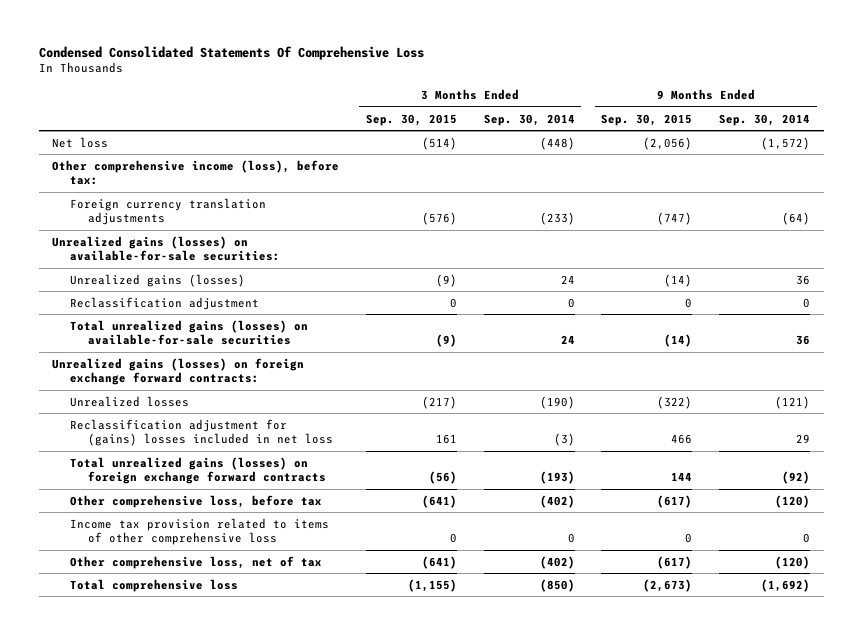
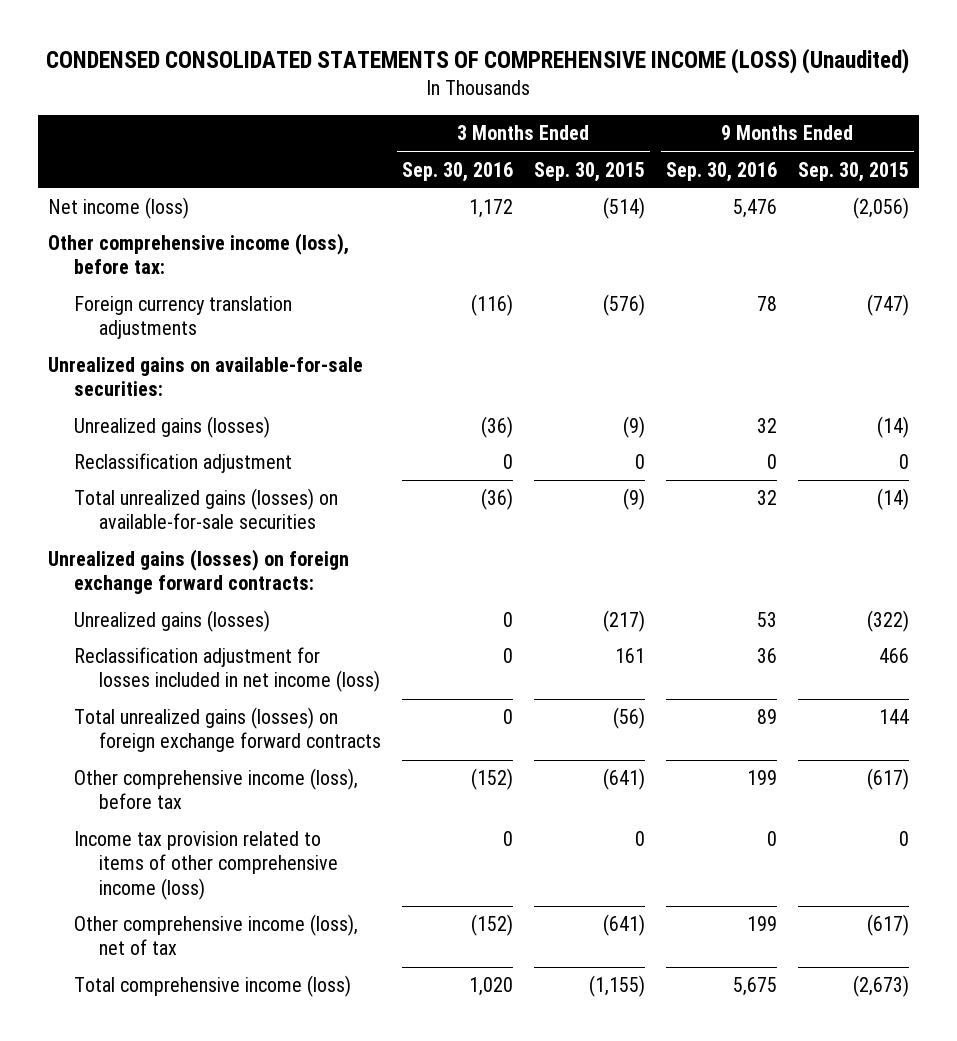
[38,45,424,60] Condensed Consolidated Statements Of Comprehensive Loss -> [46,48,910,75] CONDENSED CONSOLIDATED STATEMENTS OF COMPREHENSIVE INCOME (LOSS) (Unaudited)
[483,113,575,126] Sep. 30, 2014 -> none
[719,113,811,126] Sep. 30, 2014 -> none
none -> [401,161,513,182] Sep. 30, 2016
none -> [665,161,777,182] Sep. 30, 2016
[52,136,109,148] Net loss -> [48,197,190,220] Net income (loss)
[52,235,281,262] Unrealized gains (losses) on available-for-sale securities: -> [48,357,364,397] Unrealized gains on available-for-sale securities:
[70,395,190,407] Unrealized losses -> [73,610,270,633] Unrealized gains (losses)
[70,418,334,447] Reclassification adjustment for (gains) losses included in net loss -> [73,647,380,693] Reclassification adjustment for losses included in net income (loss)
[70,494,323,508] Other comprehensive loss, before tax -> [73,768,358,810] Other comprehensive income (loss), before tax
[70,517,330,546] Income tax provision related to items of other comprehensive loss -> [73,831,338,900] Income tax provision related to items of other comprehensive income (loss)
[70,555,323,569] Other comprehensive loss, net of tax -> [73,914,358,956] Other comprehensive income (loss), net of tax
[70,578,239,592] Total comprehensive loss -> [73,975,351,998] Total comprehensive income (loss)

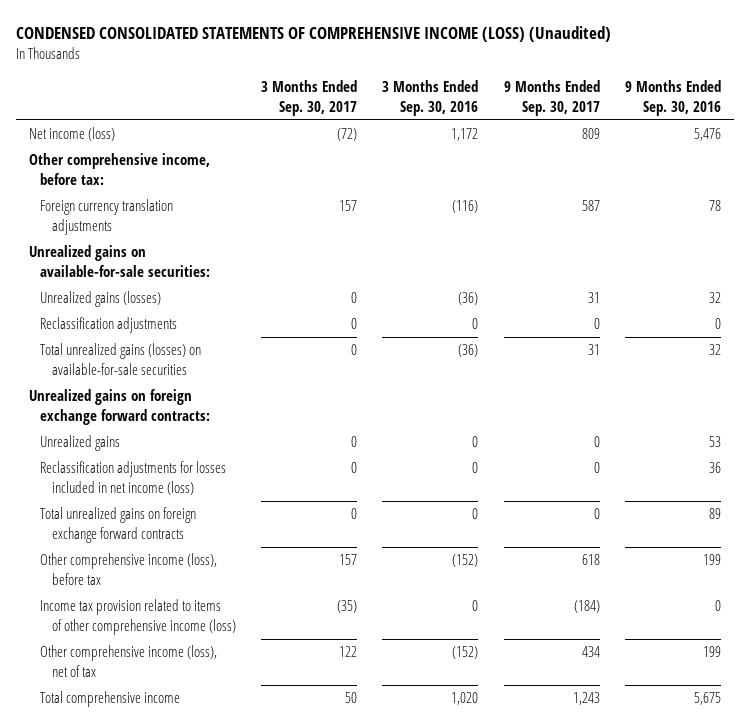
[533,161,645,182] Sep. 30, 2015 -> none
[797,161,909,182] Sep. 30, 2015 -> none
none -> [261,80,358,116] 3 Months Ended Sep. 30, 2017
none -> [503,80,600,116] 9 Months Ended Sep. 30, 2017
[48,233,350,275] Other comprehensive income (loss), before tax: -> [28,153,210,185] Other comprehensive income, before tax:
[73,453,292,474] Reclassification adjustment -> [40,317,178,334] Reclassification adjustments
[48,549,350,595] Unrealized gains (losses) on foreign exchange forward contracts: -> [28,389,211,425] Unrealized gains on foreign exchange forward contracts:
[73,610,270,633] Unrealized gains (losses) -> [40,435,121,452] Unrealized gains
[73,647,380,693] Reclassification adjustment for losses included in net income (loss) -> [40,461,227,495] Reclassification adjustments for losses included in net income (loss)
[73,707,381,753] Total unrealized gains (losses) on foreign exchange forward contracts -> [40,507,197,543] Total unrealized gains on foreign exchange forward contracts
[73,975,351,998] Total comprehensive income (loss) -> [40,691,181,708] Total comprehensive income

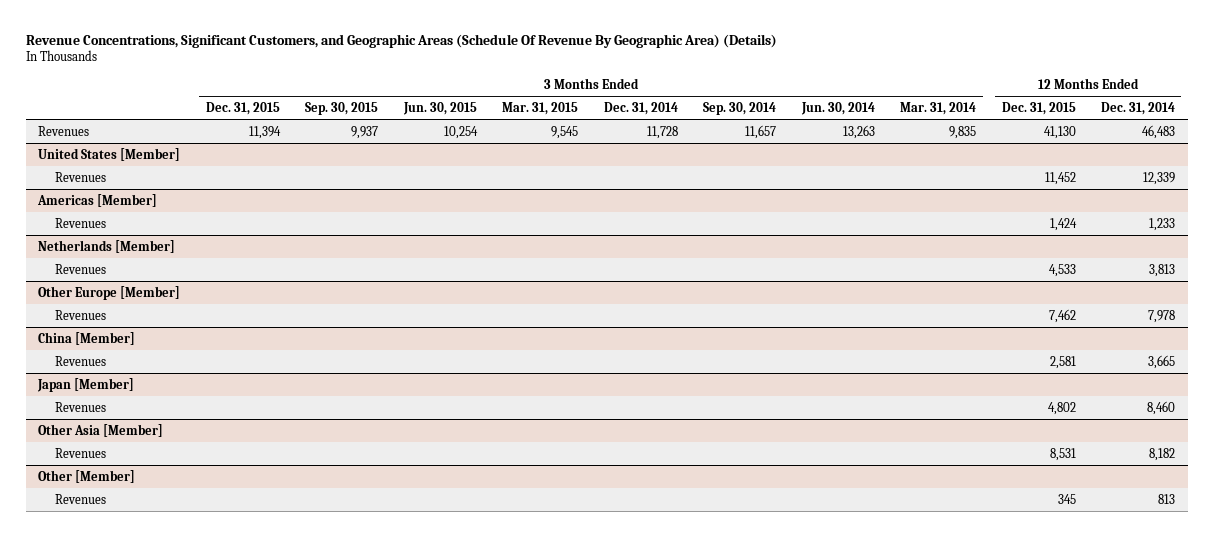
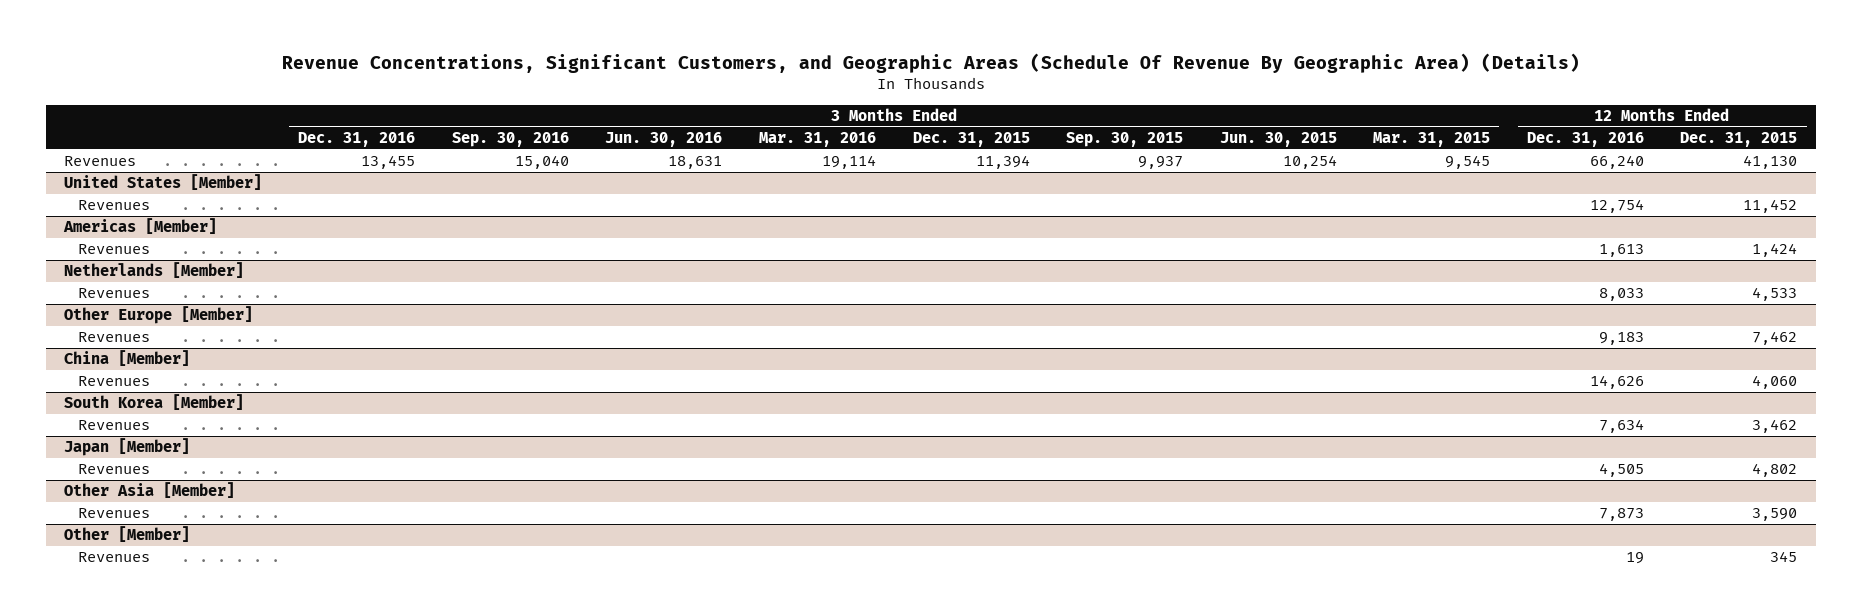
[603,101,678,115] Dec. 31, 2014 -> none
[703,101,777,115] Sep. 30, 2014 -> none
[800,101,875,115] Jun. 30, 2014 -> none
[900,101,977,115] Mar. 31, 2014 -> none
[1101,101,1176,115] Dec. 31, 2014 -> none
none -> [298,131,416,147] Dec. 31, 2016
none -> [451,131,569,147] Sep. 30, 2016
none -> [605,131,723,147] Jun. 30, 2016
none -> [759,131,877,147] Mar. 31, 2016
none -> [1526,131,1644,147] Dec. 31, 2016
[1049,355,1076,369] 2,581 -> [1752,375,1798,390] 4,060
none -> [63,394,244,411] South Korea [Member]
none -> [77,420,150,431] Revenues
[1049,447,1076,461] 8,531 -> [1752,508,1798,522] 3,590

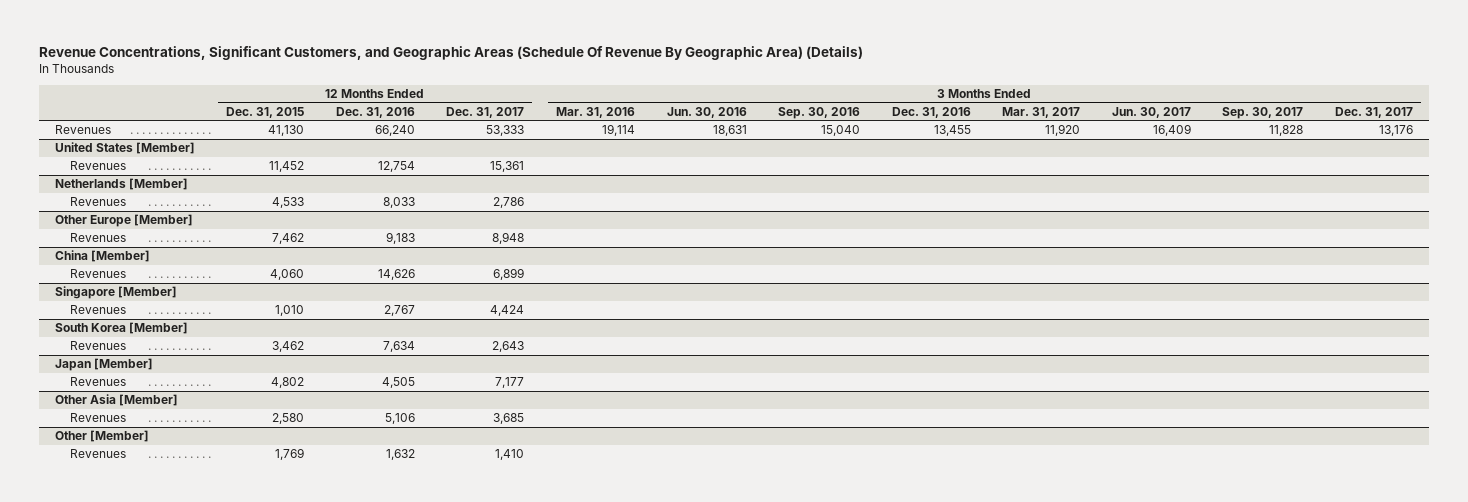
[912,131,1030,147] Dec. 31, 2015 -> none
[1066,131,1184,147] Sep. 30, 2015 -> none
[1219,131,1337,147] Jun. 30, 2015 -> none
[1373,131,1491,147] Mar. 31, 2015 -> none
none -> [446,106,525,118] Dec. 31, 2017
none -> [1002,106,1081,118] Mar. 31, 2017
none -> [1111,106,1191,118] Jun. 30, 2017
none -> [1222,106,1304,119] Sep. 30, 2017
none -> [1334,106,1413,118] Dec. 31, 2017
[62,218,217,235] Americas [Member] -> none
[77,244,150,255] Revenues -> none
none -> [54,286,177,300] Singapore [Member]
none -> [70,305,127,315] Revenues
[1598,508,1644,522] 7,873 -> [384,413,415,425] 5,106
[1752,508,1798,522] 3,590 -> [272,413,305,425] 2,580
[1625,552,1644,565] 19 -> [385,449,415,461] 1,632
[1770,551,1798,563] 345 -> [275,448,305,461] 1,769

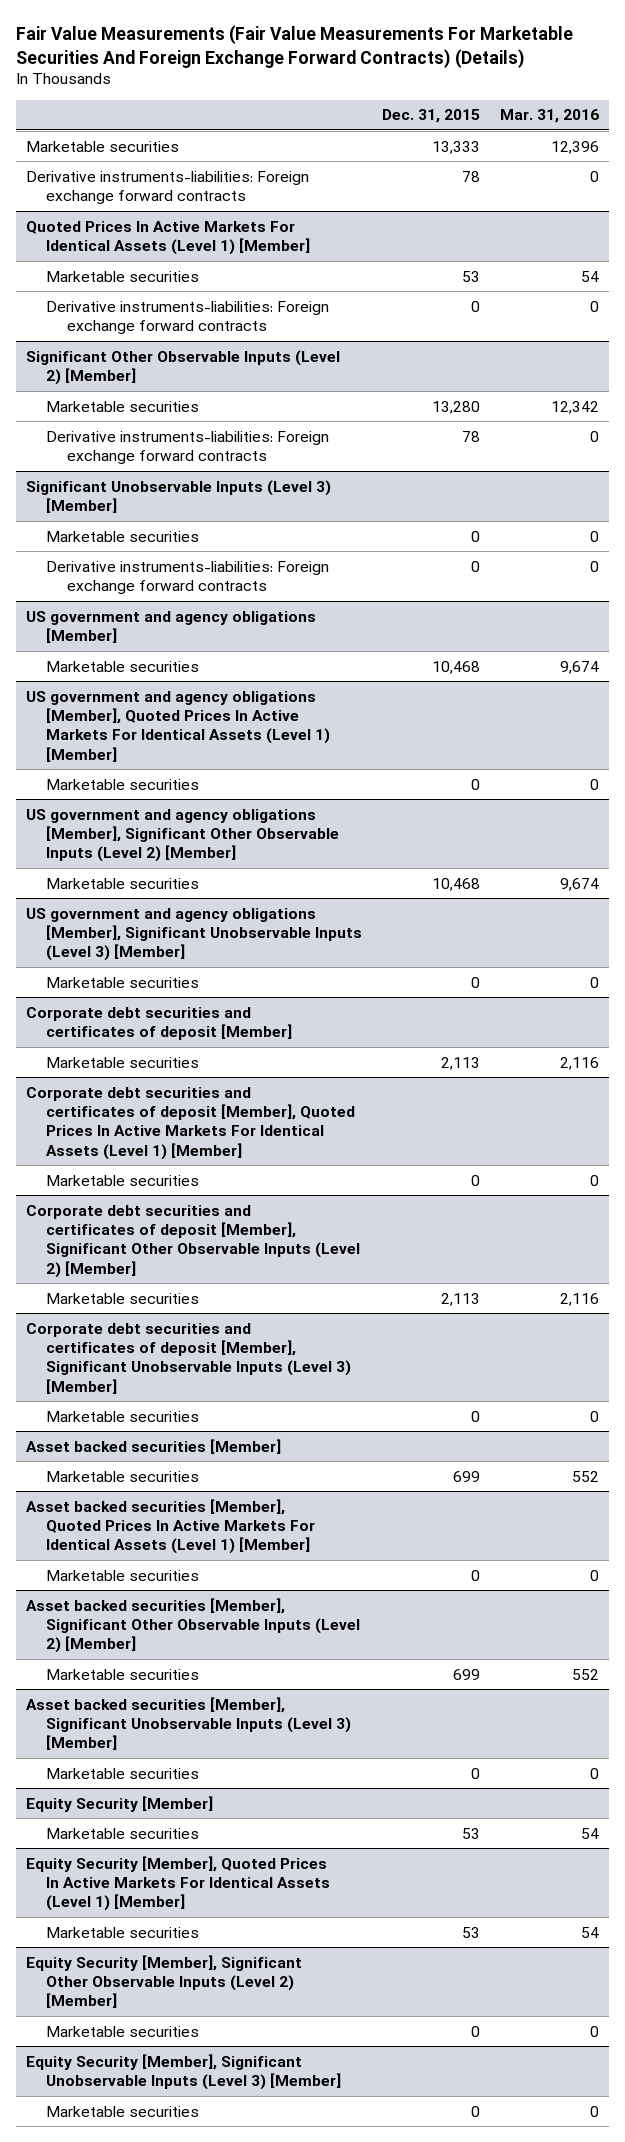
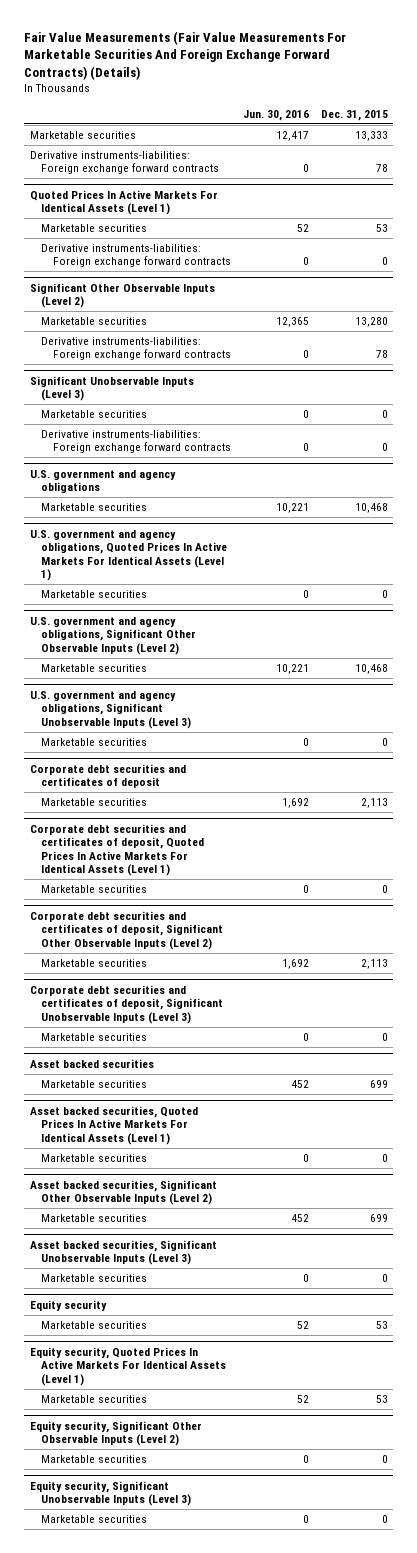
[500,109,600,124] Mar. 31, 2016 -> none
none -> [242,109,309,121] Jun. 30, 2016
[25,220,311,255] Quoted Prices In Active Markets For Identical Assets (Level 1) [Member] -> [29,189,218,216] Quoted Prices In Active Markets For Identical Assets (Level 1)
[25,349,340,385] Significant Other Observable Inputs (Level 2) [Member] -> [29,282,215,309] Significant Other Observable Inputs (Level 2)
[25,479,331,513] Significant Unobservable Inputs (Level 3) [Member] -> [29,375,194,402] Significant Unobservable Inputs (Level 3)
[25,610,316,643] US government and agency obligations [Member] -> [29,469,176,494] U.S. government and agency obligations
[25,690,331,762] US government and agency obligations [Member], Quoted Prices In Active Markets For Identical Assets (Level 1) [Member] -> [29,529,228,582] U.S. government and agency obligations, Quoted Prices In Active Markets For Identical Assets (Level 1)
[25,808,340,863] US government and agency obligations [Member], Significant Other Observable Inputs (Level 2) [Member] -> [29,616,197,655] U.S. government and agency obligations, Significant Other Observable Inputs (Level 2)
[25,907,363,962] US government and agency obligations [Member], Significant Unobservable Inputs (Level 3) [Member] -> [29,690,192,729] U.S. government and agency obligations, Significant Unobservable Inputs (Level 3)
[25,1006,293,1040] Corporate debt securities and certificates of deposit [Member] -> [29,763,186,789] Corporate debt securities and certificates of deposit
[25,1086,356,1160] Corporate debt securities and certificates of deposit [Member], Quoted Prices In Active Markets For Identical Assets (Level 1) [Member] -> [29,823,205,877] Corporate debt securities and certificates of deposit, Quoted Prices In Active Markets For Identical Assets (Level 1)
[25,1204,361,1278] Corporate debt securities and certificates of deposit [Member], Significant Other Observable Inputs (Level 2) [Member] -> [29,910,224,950] Corporate debt securities and certificates of deposit, Significant Other Observable Inputs (Level 2)
[25,1322,352,1394] Corporate debt securities and certificates of deposit [Member], Significant Unobservable Inputs (Level 3) [Member] -> [29,984,224,1024] Corporate debt securities and certificates of deposit, Significant Unobservable Inputs (Level 3)
[25,1438,281,1454] Asset backed securities [Member] -> [29,1058,154,1068] Asset backed securities
[25,1498,316,1555] Asset backed securities [Member], Quoted Prices In Active Markets For Identical Assets (Level 1) [Member] -> [29,1105,198,1145] Asset backed securities, Quoted Prices In Active Markets For Identical Assets (Level 1)
[25,1597,361,1654] Asset backed securities [Member], Significant Other Observable Inputs (Level 2) [Member] -> [29,1179,217,1206] Asset backed securities, Significant Other Observable Inputs (Level 2)
[25,1696,352,1751] Asset backed securities [Member], Significant Unobservable Inputs (Level 3) [Member] -> [29,1239,217,1266] Asset backed securities, Significant Unobservable Inputs (Level 3)
[25,1795,213,1812] Equity Security [Member] -> [29,1299,107,1311] Equity security
[25,1855,331,1912] Equity Security [Member], Quoted Prices In Active Markets For Identical Assets (Level 1) [Member] -> [29,1346,227,1386] Equity security, Quoted Prices In Active Markets For Identical Assets (Level 1)
[25,1954,302,2009] Equity Security [Member], Significant Other Observable Inputs (Level 2) [Member] -> [29,1420,202,1447] Equity security, Significant Other Observable Inputs (Level 2)
[25,2053,342,2090] Equity Security [Member], Significant Unobservable Inputs (Level 3) [Member] -> [29,1480,192,1507] Equity security, Significant Unobservable Inputs (Level 3)

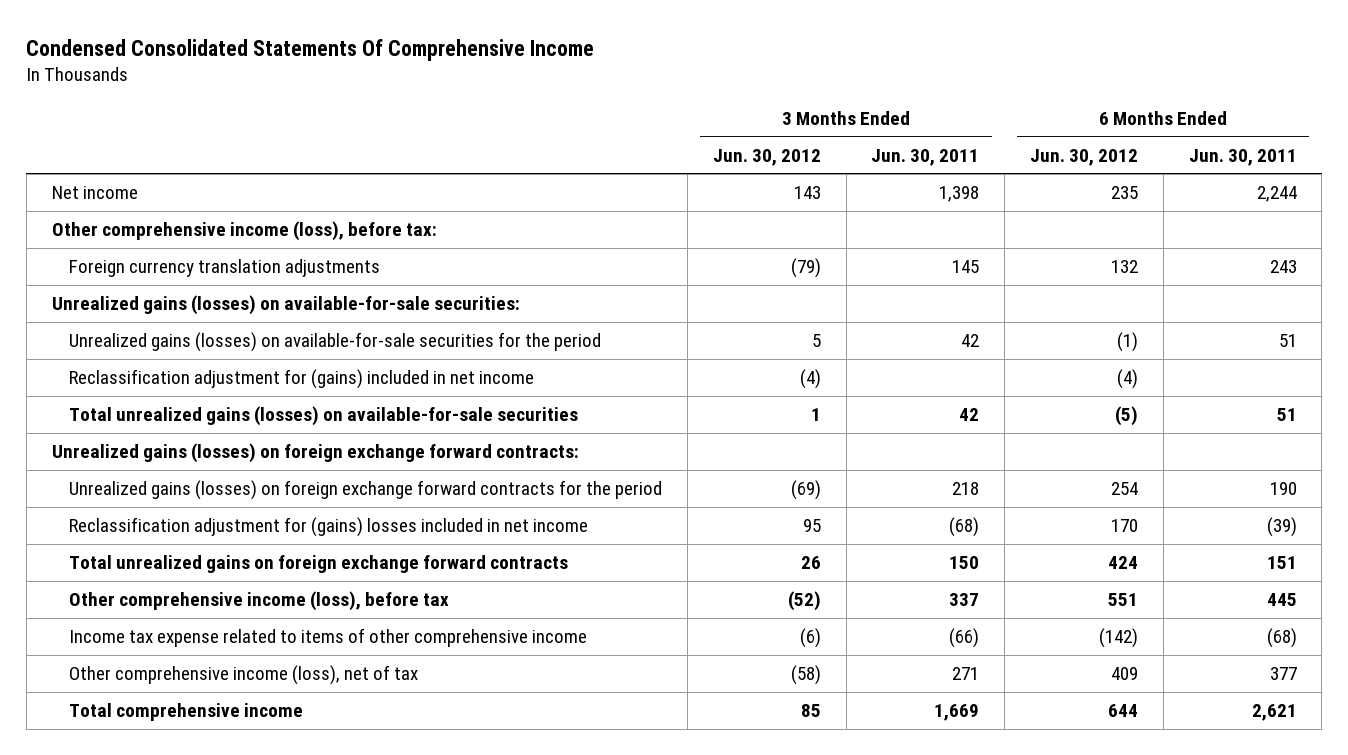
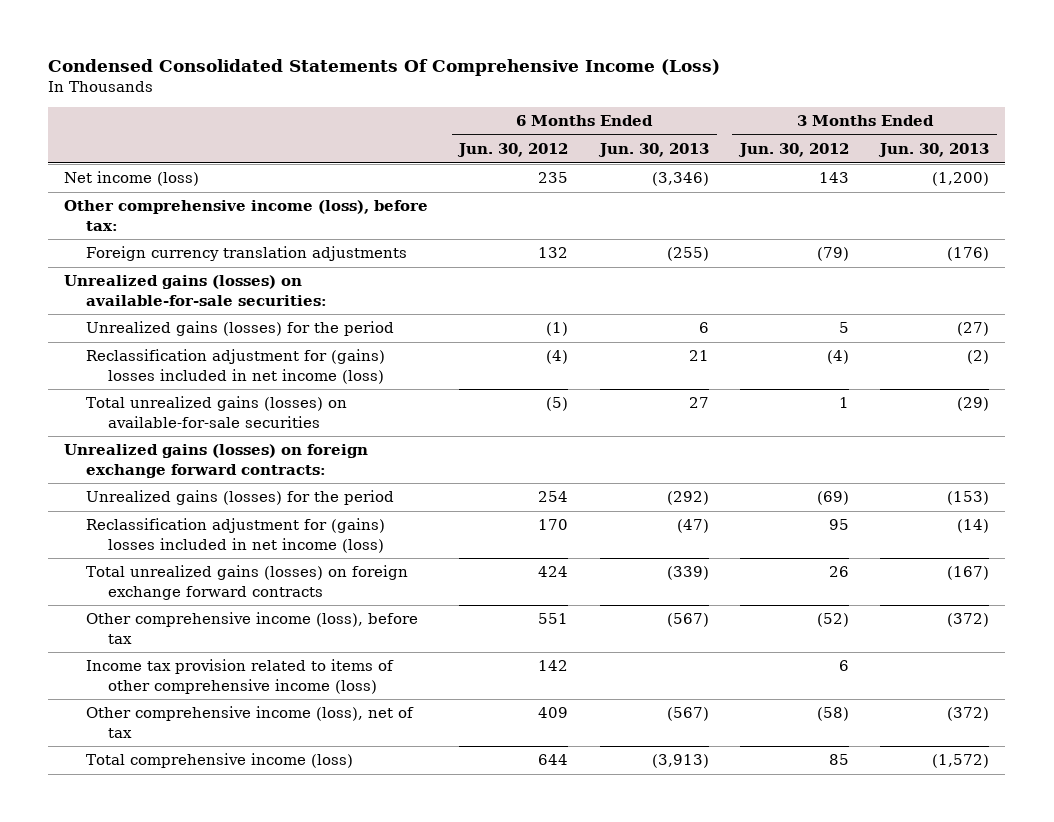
[26,38,595,61] Condensed Consolidated Statements Of Comprehensive Income -> [48,58,721,76] Condensed Consolidated Statements Of Comprehensive Income (Loss)
[871,148,980,166] Jun. 30, 2011 -> none
[1188,148,1297,166] Jun. 30, 2011 -> none
none -> [597,143,709,158] Jun. 30, 2013
none -> [878,143,990,158] Jun. 30, 2013
[51,186,138,200] Net income -> [64,171,200,187] Net income (loss)
[69,332,602,353] Unrealized gains (losses) on available-for-sale securities for the period -> [86,321,395,337] Unrealized gains (losses) for the period
[69,369,535,390] Reclassification adjustment for (gains) included in net income -> [86,349,386,384] Reclassification adjustment for (gains) losses included in net income (loss)
[69,480,663,501] Unrealized gains (losses) on foreign exchange forward contracts for the period -> [86,490,395,506] Unrealized gains (losses) for the period
[69,517,589,538] Reclassification adjustment for (gains) losses included in net income -> [86,518,386,553] Reclassification adjustment for (gains) losses included in net income (loss)
[69,555,569,574] Total unrealized gains on foreign exchange forward contracts -> [86,565,409,600] Total unrealized gains (losses) on foreign exchange forward contracts
[69,628,588,648] Income tax expense related to items of other comprehensive income -> [86,659,395,694] Income tax provision related to items of other comprehensive income (loss)
[799,628,821,649] (6) -> [839,660,850,672] 6
[1098,628,1138,649] (142) -> [538,660,569,672] 142
[69,703,304,722] Total comprehensive income -> [86,753,354,769] Total comprehensive income (loss)

